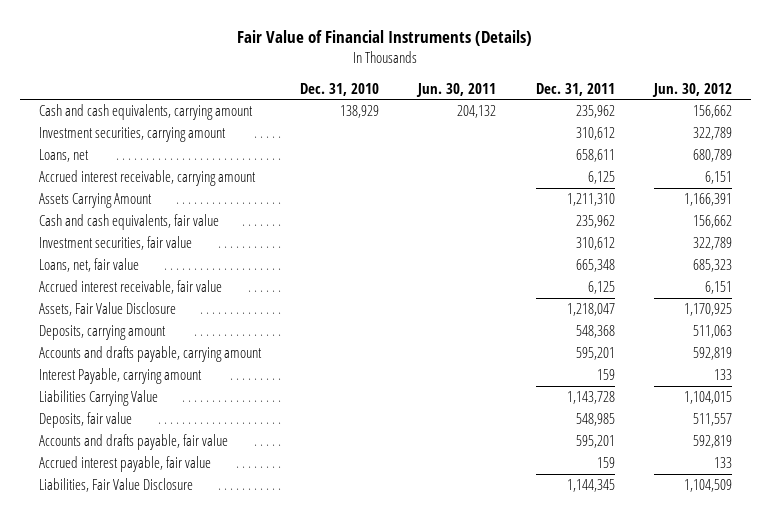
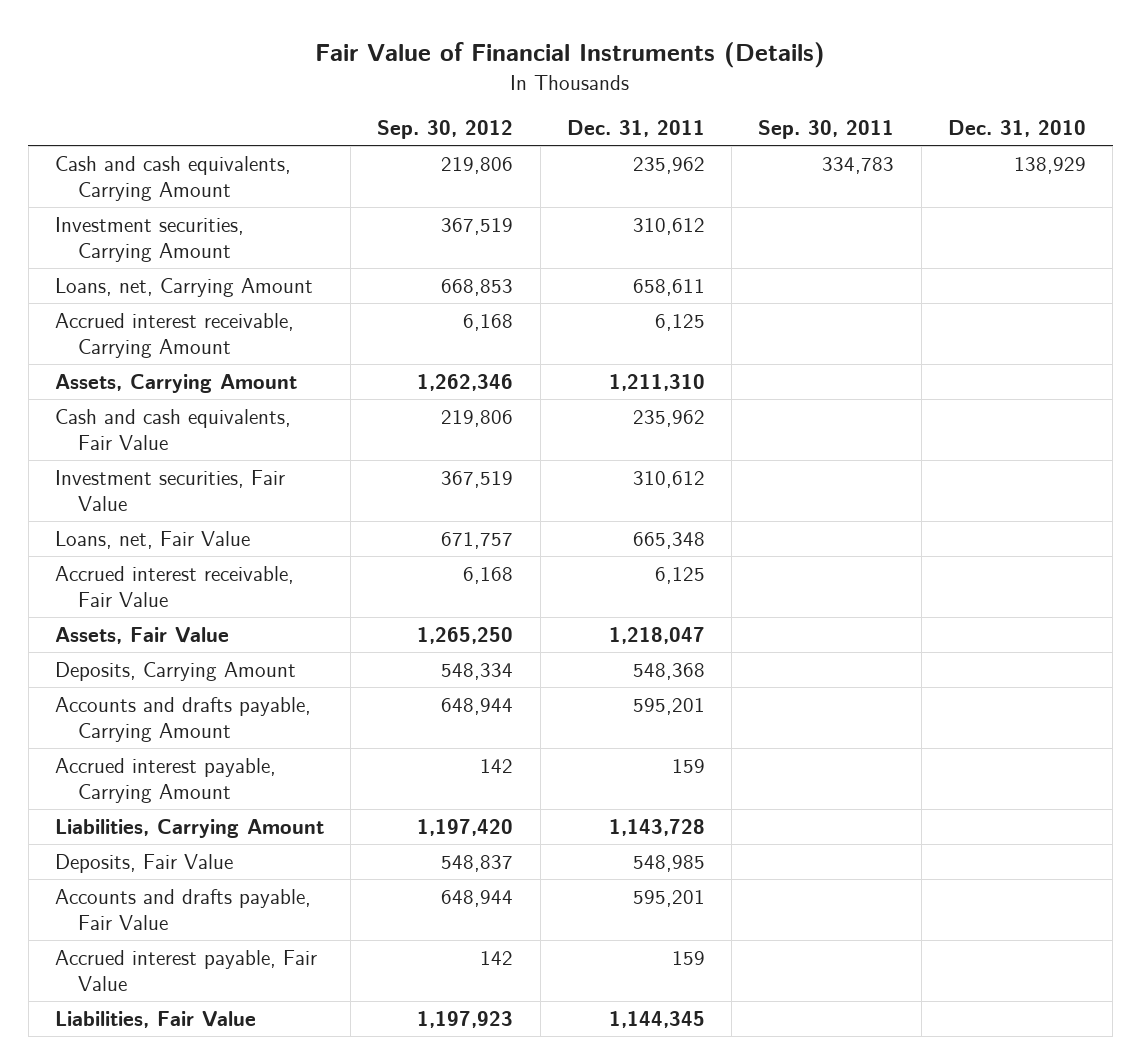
[416,82,497,97] Jun. 30, 2011 -> none
[651,82,732,97] Jun. 30, 2012 -> none
none -> [377,120,514,140] Sep. 30, 2012
none -> [758,120,895,140] Sep. 30, 2011
[39,104,254,121] Cash and cash equivalents, carrying amount -> [54,155,291,202] Cash and cash equivalents, Carrying Amount
[39,127,227,143] Investment securities, carrying amount -> [54,216,244,263] Investment securities, Carrying Amount
[39,149,90,163] Loans, net -> [54,277,313,297] Loans, net, Carrying Amount
[39,170,257,187] Accrued interest receivable, carrying amount -> [54,312,294,359] Accrued interest receivable, Carrying Amount
[39,193,153,209] Assets Carrying Amount -> [54,373,297,393] Assets, Carrying Amount
[39,214,220,231] Cash and cash equivalents, fair value -> [54,408,291,451] Cash and cash equivalents, Fair Value
[39,236,193,251] Investment securities, fair value -> [54,469,285,512] Investment securities, Fair Value
[39,258,140,273] Loans, net, fair value -> [54,530,250,549] Loans, net, Fair Value
[39,280,223,295] Accrued interest receivable, fair value -> [54,565,294,608] Accrued interest receivable, Fair Value
[39,302,177,317] Assets, Fair Value Disclosure -> [54,626,229,644] Assets, Fair Value
[39,325,167,341] Deposits, carrying amount -> [54,661,296,681] Deposits, Carrying Amount
[39,346,263,363] Accounts and drafts payable, carrying amount -> [54,696,311,743] Accounts and drafts payable, Carrying Amount
[39,368,203,385] Interest Payable, carrying amount -> [54,757,276,804] Accrued interest payable, Carrying Amount
[39,390,159,407] Liabilities Carrying Value -> [54,818,324,838] Liabilities, Carrying Amount
[39,412,133,429] Deposits, fair value -> [54,853,233,873] Deposits, Fair Value
[39,434,229,451] Accounts and drafts payable, fair value -> [54,888,311,931] Accounts and drafts payable, Fair Value
[39,456,212,473] Accrued interest payable, fair value -> [54,949,317,992] Accrued interest payable, Fair Value
[39,478,194,493] Liabilities, Fair Value Disclosure -> [54,1010,256,1028] Liabilities, Fair Value

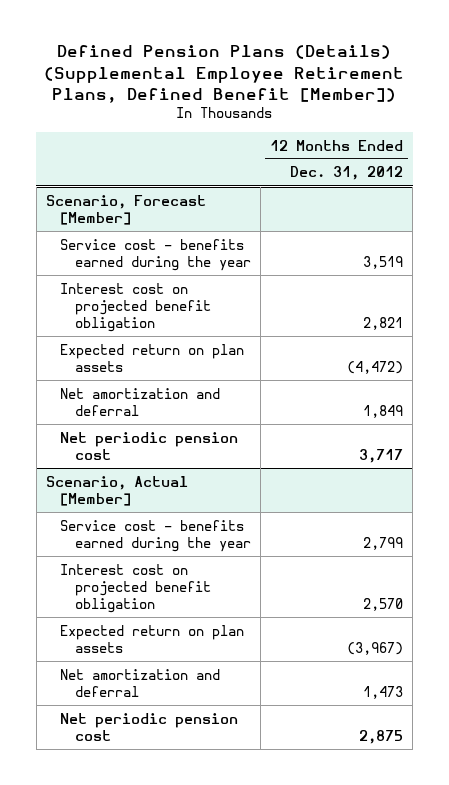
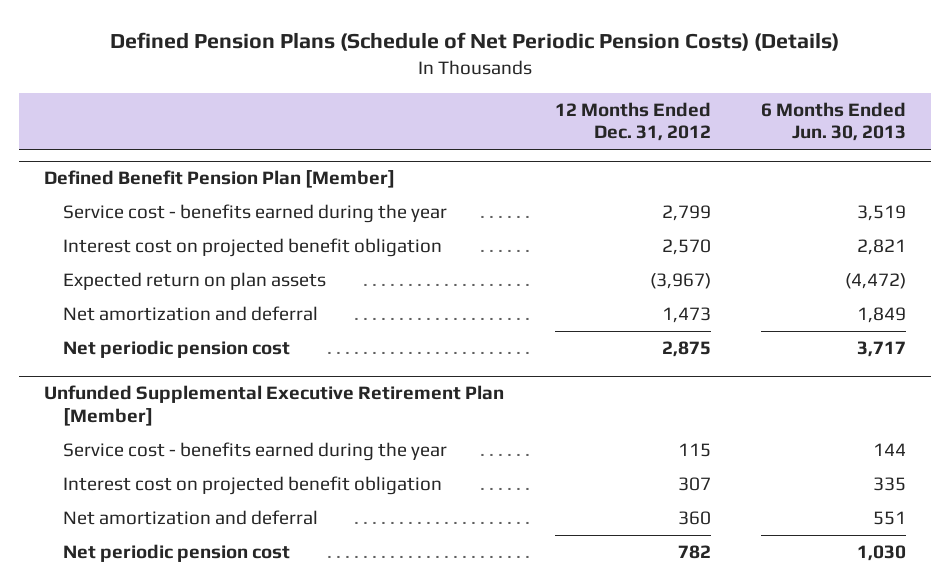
[44,45,405,103] Defined Pension Plans (Details) (Supplemental Employee Retirement Plans, Defined Benefit [Member]) -> [110,32,840,52] Defined Pension Plans (Schedule of Net Periodic Pension Costs) (Details)
none -> [761,101,907,142] 6 Months Ended Jun. 30, 2013
[45,194,206,225] Scenario, Forecast [Member] -> none
[60,238,251,271] Service cost - benefits earned during the year -> none
[60,282,211,332] Interest cost on projected benefit obligation -> none
[60,343,245,372] Expected return on plan assets -> none
[60,387,221,416] Net amortization and deferral -> none
[60,431,239,460] Net periodic pension cost -> none
[45,475,188,506] Scenario, Actual [Member] -> none
none -> [44,170,396,189] Defined Benefit Pension Plan [Member]
none -> [44,385,505,426] Unfunded Supplemental Executive Retirement Plan [Member]
none -> [63,442,448,462] Service cost - benefits earned during the year
none -> [63,476,443,496] Interest cost on projected benefit obligation
none -> [63,510,319,526] Net amortization and deferral
none -> [63,544,291,563] Net periodic pension cost

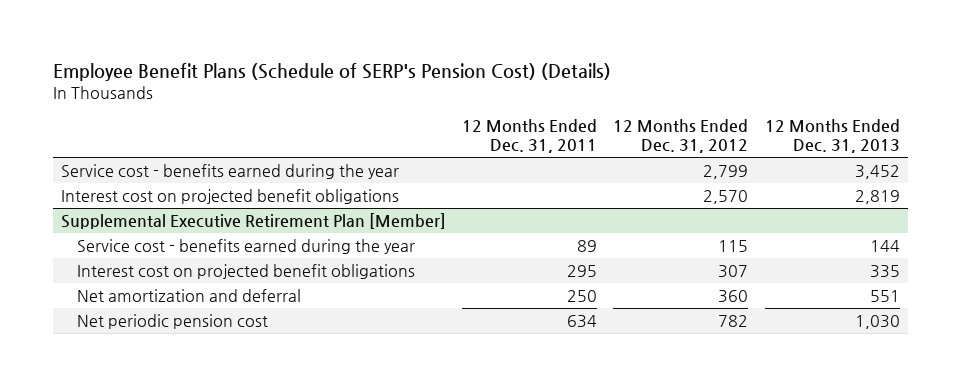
[110,32,840,52] Defined Pension Plans (Schedule of Net Periodic Pension Costs) (Details) -> [53,63,612,82] Employee Benefit Plans (Schedule of SERP's Pension Cost) (Details)
[761,101,907,142] 6 Months Ended Jun. 30, 2013 -> none
none -> [462,119,598,154] 12 Months Ended Dec. 31, 2011
none -> [764,119,900,154] 12 Months Ended Dec. 31, 2013
[44,170,396,189] Defined Benefit Pension Plan [Member] -> none
[63,272,327,291] Expected return on plan assets -> none
[63,306,319,322] Net amortization and deferral -> none
[63,340,291,359] Net periodic pension cost -> none
[63,238,443,258] Interest cost on projected benefit obligation -> [61,188,400,204] Interest cost on projected benefit obligations
[44,385,505,426] Unfunded Supplemental Executive Retirement Plan [Member] -> [61,212,447,229] Supplemental Executive Retirement Plan [Member]
[63,476,443,496] Interest cost on projected benefit obligation -> [77,263,416,279] Interest cost on projected benefit obligations

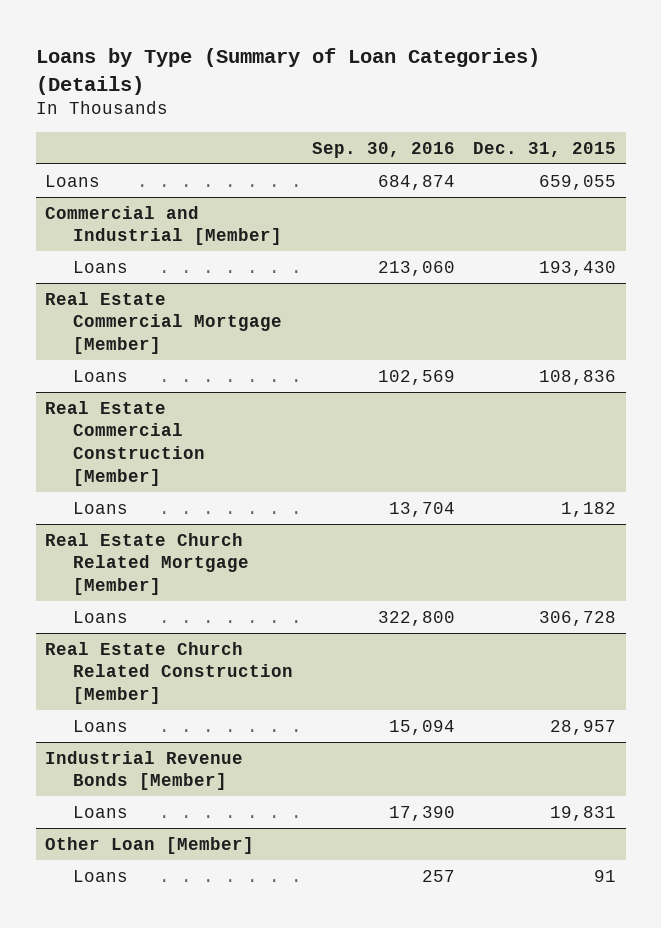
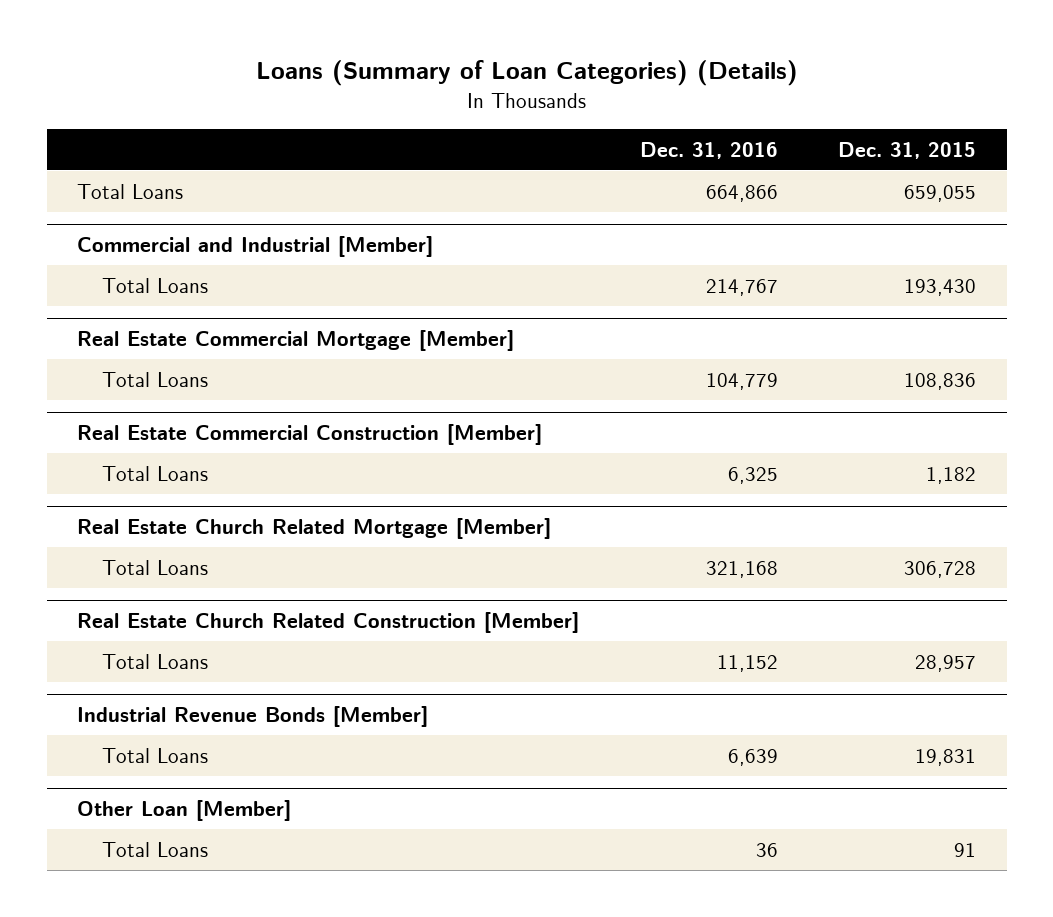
[35,48,540,95] Loans by Type (Summary of Loan Categories) (Details) -> [255,60,798,87] Loans (Summary of Loan Categories) (Details)
[311,141,455,158] Sep. 30, 2016 -> none
none -> [639,142,778,160] Dec. 31, 2016
[45,174,101,187] Loans -> [76,183,183,199] Total Loans
[72,260,128,273] Loans -> [101,277,208,293] Total Loans
[72,369,128,382] Loans -> [101,371,208,387] Total Loans
[72,501,128,514] Loans -> [101,465,208,481] Total Loans
[72,610,128,623] Loans -> [101,559,208,575] Total Loans
[72,719,128,732] Loans -> [101,653,208,669] Total Loans
[72,805,128,818] Loans -> [101,747,208,763] Total Loans
[72,869,128,882] Loans -> [101,841,208,857] Total Loans

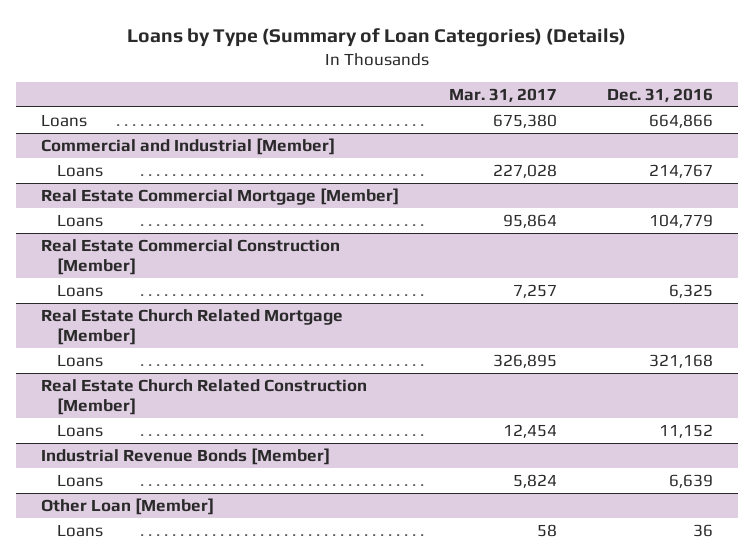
[255,60,798,87] Loans (Summary of Loan Categories) (Details) -> [127,28,627,48] Loans by Type (Summary of Loan Categories) (Details)
[838,142,977,160] Dec. 31, 2015 -> none
none -> [449,87,558,102] Mar. 31, 2017
[76,183,183,199] Total Loans -> [40,114,87,128] Loans
[101,277,208,293] Total Loans -> [57,164,104,178] Loans
[101,371,208,387] Total Loans -> [57,214,104,228] Loans
[101,465,208,481] Total Loans -> [57,284,104,298] Loans
[101,559,208,575] Total Loans -> [57,354,104,368] Loans
[101,653,208,669] Total Loans -> [57,424,104,438] Loans
[101,747,208,763] Total Loans -> [57,474,104,488] Loans
[101,841,208,857] Total Loans -> [57,524,104,538] Loans

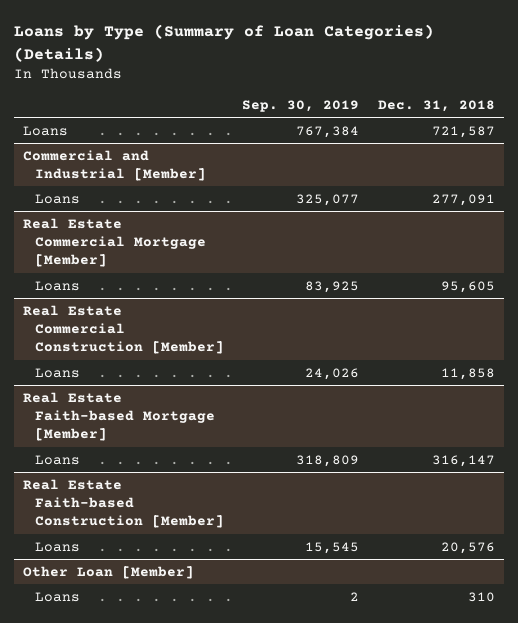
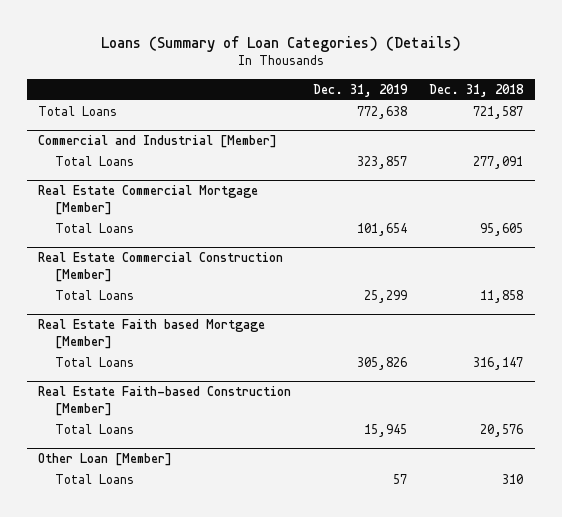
[13,24,434,62] Loans by Type (Summary of Loan Categories) (Details) -> [100,35,461,52] Loans (Summary of Loan Categories) (Details)
[242,100,360,113] Sep. 30, 2019 -> none
none -> [313,83,409,97] Dec. 31, 2019
[22,125,68,136] Loans -> [38,106,118,117] Total Loans
[34,193,80,204] Loans -> [54,156,134,167] Total Loans
[34,280,80,291] Loans -> [54,223,134,234] Total Loans
[34,367,80,378] Loans -> [54,290,134,301] Total Loans
[22,391,215,442] Real Estate Faith-based Mortgage [Member] -> [38,319,266,349] Real Estate Faith based Mortgage [Member]
[34,454,80,465] Loans -> [54,357,134,368] Total Loans
[34,541,80,552] Loans -> [54,424,134,435] Total Loans
[34,591,80,602] Loans -> [54,474,134,485] Total Loans

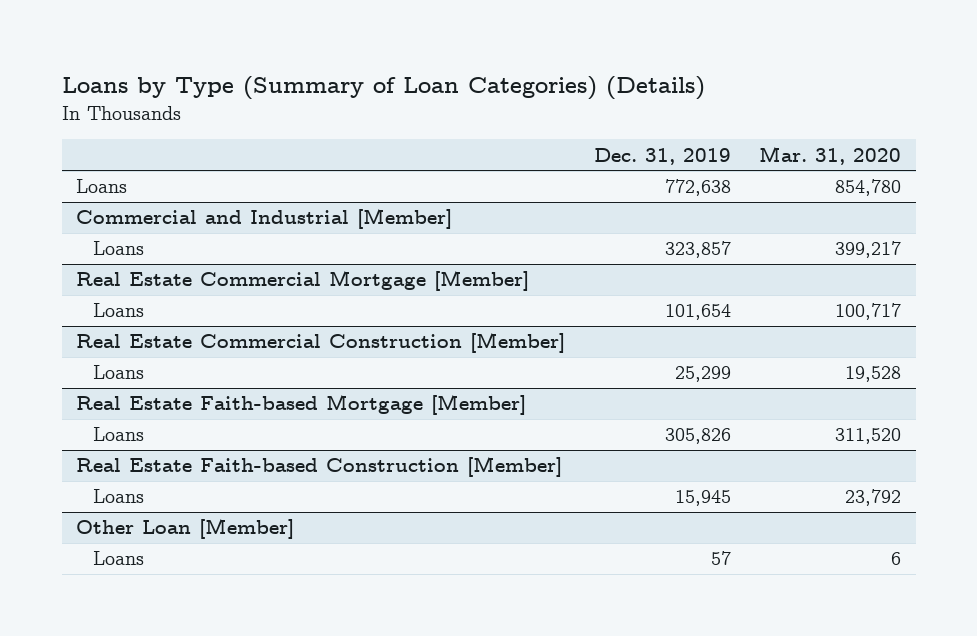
[100,35,461,52] Loans (Summary of Loan Categories) (Details) -> [61,75,705,100] Loans by Type (Summary of Loan Categories) (Details)
[429,83,525,97] Dec. 31, 2018 -> none
none -> [759,145,902,165] Mar. 31, 2020
[38,106,118,117] Total Loans -> [76,179,128,194] Loans
[54,156,134,167] Total Loans -> [93,241,145,256] Loans
[54,223,134,234] Total Loans -> [93,303,145,318] Loans
[54,290,134,301] Total Loans -> [93,365,145,380] Loans
[38,319,266,349] Real Estate Faith based Mortgage [Member] -> [76,394,527,416] Real Estate Faith-based Mortgage [Member]
[54,357,134,368] Total Loans -> [93,427,145,442] Loans
[54,424,134,435] Total Loans -> [93,489,145,504] Loans
[54,474,134,485] Total Loans -> [93,551,145,566] Loans

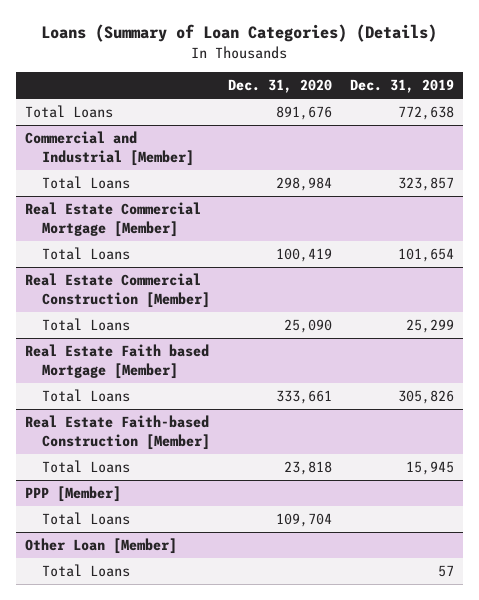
[61,75,705,100] Loans by Type (Summary of Loan Categories) (Details) -> [41,24,438,43] Loans (Summary of Loan Categories) (Details)
[759,145,902,165] Mar. 31, 2020 -> none
none -> [227,79,332,94] Dec. 31, 2020
[76,179,128,194] Loans -> [24,105,113,119] Total Loans
[93,241,145,256] Loans -> [41,176,130,190] Total Loans
[93,303,145,318] Loans -> [41,247,130,261] Total Loans
[93,365,145,380] Loans -> [41,318,130,332] Total Loans
[76,394,527,416] Real Estate Faith-based Mortgage [Member] -> [24,344,209,379] Real Estate Faith based Mortgage [Member]
[93,427,145,442] Loans -> [41,389,130,403] Total Loans
[93,489,145,504] Loans -> [41,460,130,474] Total Loans
none -> [24,486,121,503] PPP [Member]
none -> [41,512,130,526] Total Loans
[93,551,145,566] Loans -> [41,564,130,578] Total Loans

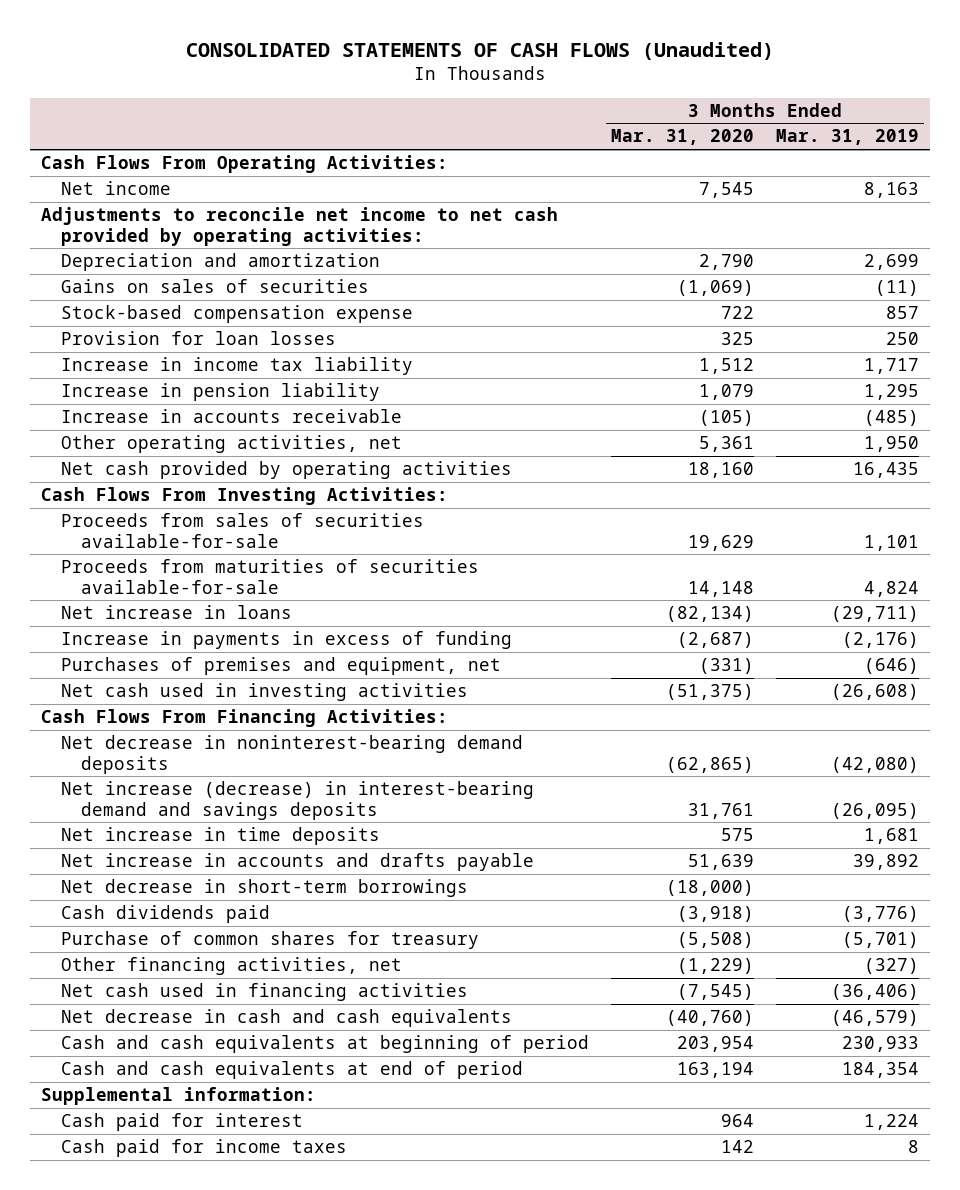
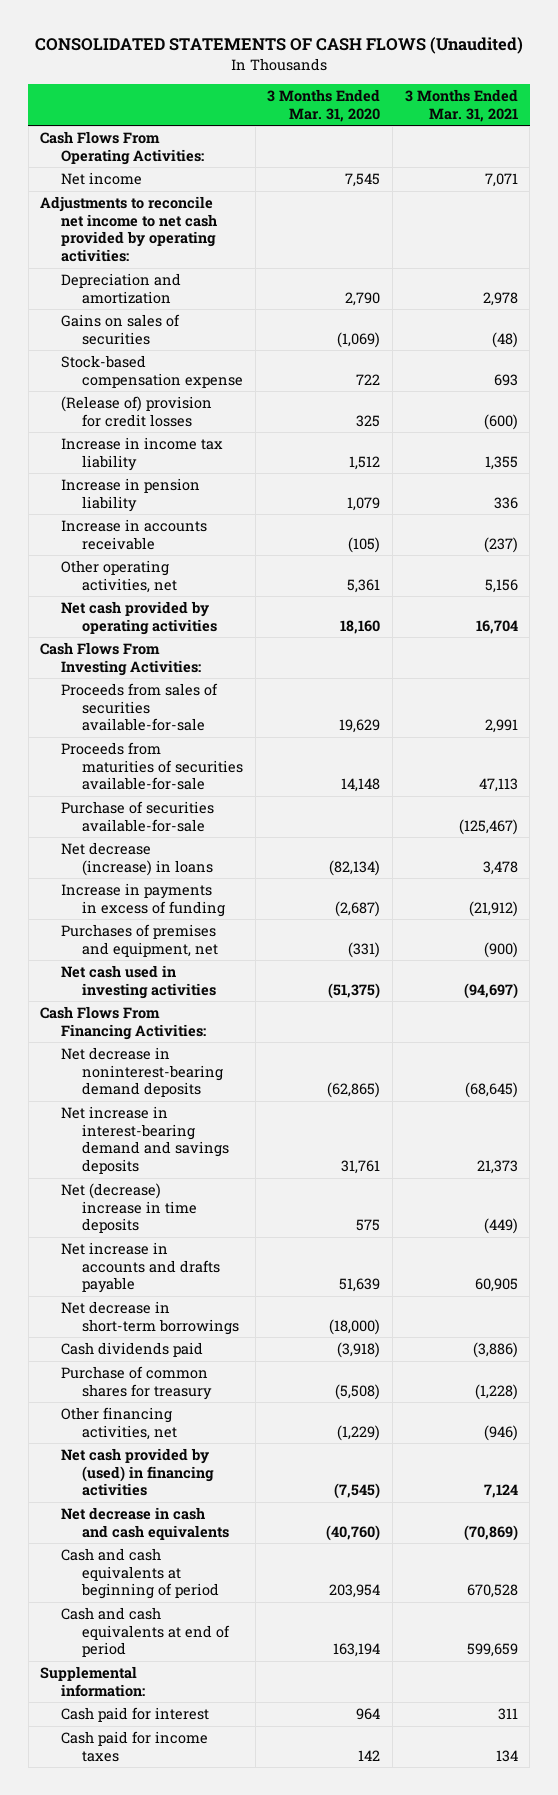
[775,129,919,146] Mar. 31, 2019 -> none
none -> [404,88,518,122] 3 Months Ended Mar. 31, 2021
[61,331,337,346] Provision for loan losses -> [61,395,213,427] (Release of) provision for credit losses
none -> [61,800,215,832] Purchase of securities available-for-sale
[61,605,293,620] Net increase in loans -> [61,841,213,876] Net decrease (increase) in loans
[61,781,535,820] Net increase (decrease) in interest-bearing demand and savings deposits -> [61,1105,229,1175] Net increase in interest-bearing demand and savings deposits
[61,827,381,846] Net increase in time deposits -> [61,1182,197,1234] Net (decrease) increase in time deposits
[61,983,469,1002] Net cash used in financing activities -> [61,1447,214,1497] Net cash provided by (used) in financing activities

